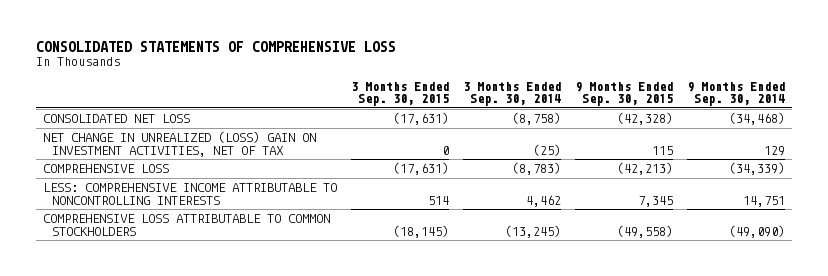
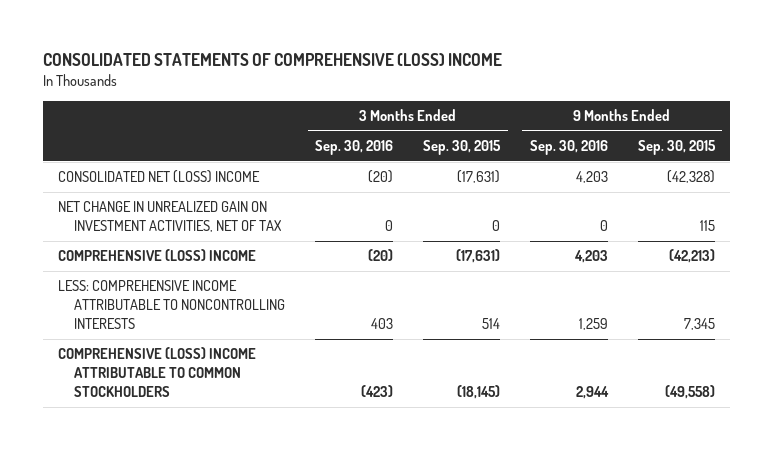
[35,40,396,52] CONSOLIDATED STATEMENTS OF COMPREHENSIVE LOSS -> [43,53,503,67] CONSOLIDATED STATEMENTS OF COMPREHENSIVE (LOSS) INCOME
[462,81,561,107] 3 Months Ended Sep. 30, 2014 -> none
[686,81,785,107] 9 Months Ended Sep. 30, 2014 -> none
none -> [315,139,394,155] Sep. 30, 2016
none -> [529,139,608,155] Sep. 30, 2016
[42,114,190,124] CONSOLIDATED NET LOSS -> [58,170,261,184] CONSOLIDATED NET (LOSS) INCOME
[42,131,316,157] NET CHANGE IN UNREALIZED (LOSS) GAIN ON INVESTMENT ACTIVITIES, NET OF TAX -> [58,201,283,233] NET CHANGE IN UNREALIZED GAIN ON INVESTMENT ACTIVITIES, NET OF TAX
[42,164,169,174] COMPREHENSIVE LOSS -> [58,249,257,262] COMPREHENSIVE (LOSS) INCOME
[42,214,330,236] COMPREHENSIVE LOSS ATTRIBUTABLE TO COMMON STOCKHOLDERS -> [58,347,257,397] COMPREHENSIVE (LOSS) INCOME ATTRIBUTABLE TO COMMON STOCKHOLDERS

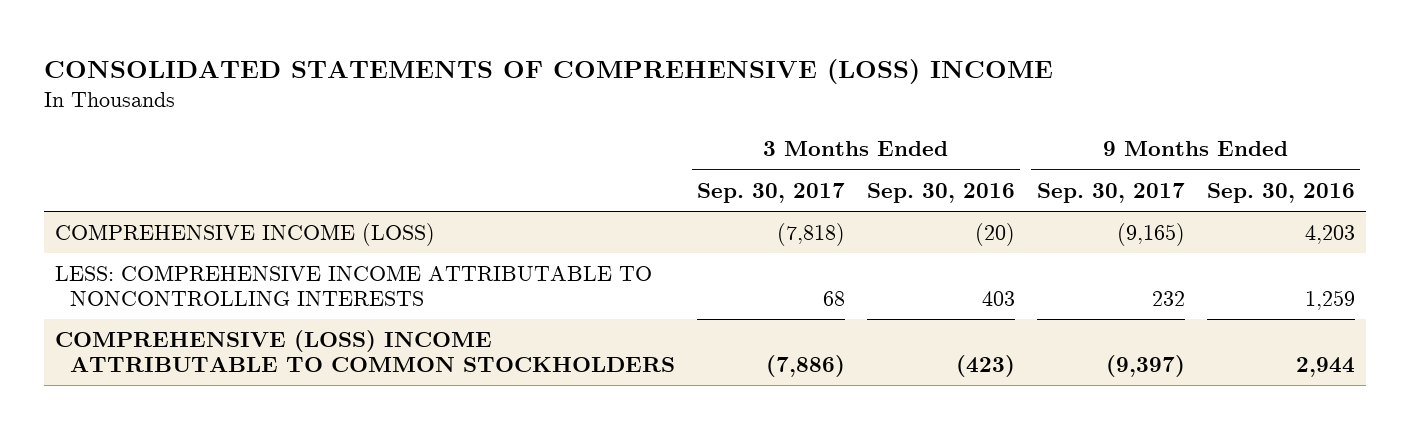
[423,139,502,155] Sep. 30, 2015 -> none
[637,139,716,155] Sep. 30, 2015 -> none
none -> [697,182,846,203] Sep. 30, 2017
none -> [1036,182,1185,203] Sep. 30, 2017
[58,170,261,184] CONSOLIDATED NET (LOSS) INCOME -> none
[58,201,283,233] NET CHANGE IN UNREALIZED GAIN ON INVESTMENT ACTIVITIES, NET OF TAX -> none
[58,249,257,262] COMPREHENSIVE (LOSS) INCOME -> [55,223,436,247] COMPREHENSIVE INCOME (LOSS)

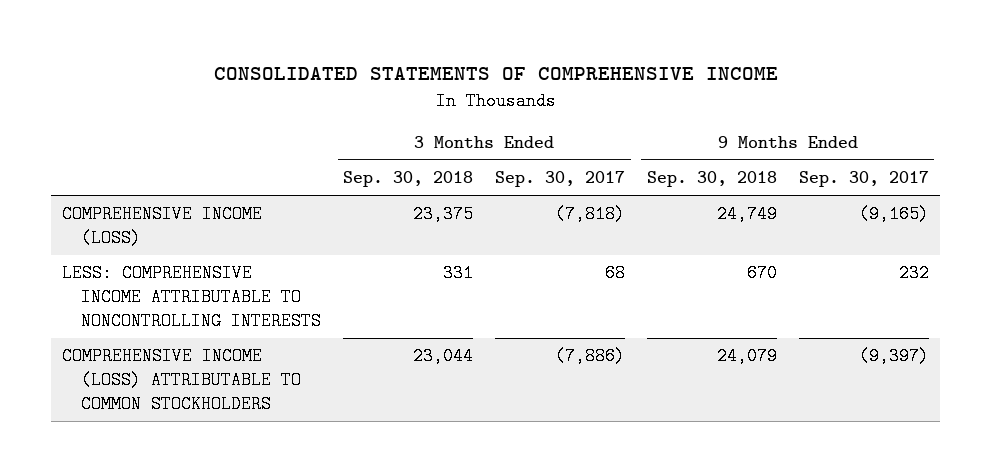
[44,58,1054,84] CONSOLIDATED STATEMENTS OF COMPREHENSIVE (LOSS) INCOME -> [213,67,778,81] CONSOLIDATED STATEMENTS OF COMPREHENSIVE INCOME
[867,182,1016,203] Sep. 30, 2016 -> none
[1206,182,1355,203] Sep. 30, 2016 -> none
none -> [343,171,474,188] Sep. 30, 2018
none -> [646,171,777,188] Sep. 30, 2018
[55,330,676,372] COMPREHENSIVE (LOSS) INCOME ATTRIBUTABLE TO COMMON STOCKHOLDERS -> [62,347,302,414] COMPREHENSIVE INCOME (LOSS) ATTRIBUTABLE TO COMMON STOCKHOLDERS

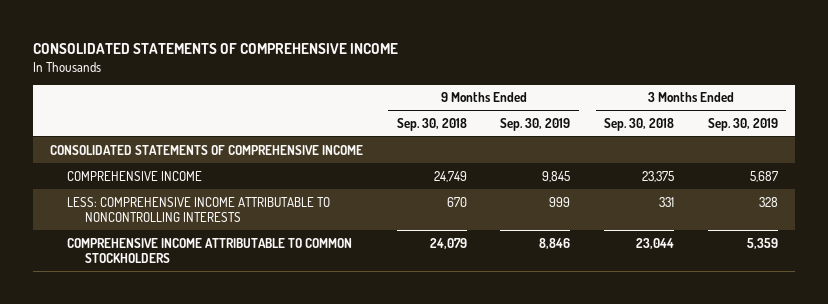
[495,171,626,188] Sep. 30, 2017 -> none
[798,171,929,188] Sep. 30, 2017 -> none
none -> [500,117,571,131] Sep. 30, 2019
none -> [707,117,778,131] Sep. 30, 2019
none -> [50,144,364,155] CONSOLIDATED STATEMENTS OF COMPREHENSIVE INCOME
[62,205,263,248] COMPREHENSIVE INCOME (LOSS) -> [67,170,203,181] COMPREHENSIVE INCOME
[62,347,302,414] COMPREHENSIVE INCOME (LOSS) ATTRIBUTABLE TO COMMON STOCKHOLDERS -> [67,237,353,264] COMPREHENSIVE INCOME ATTRIBUTABLE TO COMMON STOCKHOLDERS

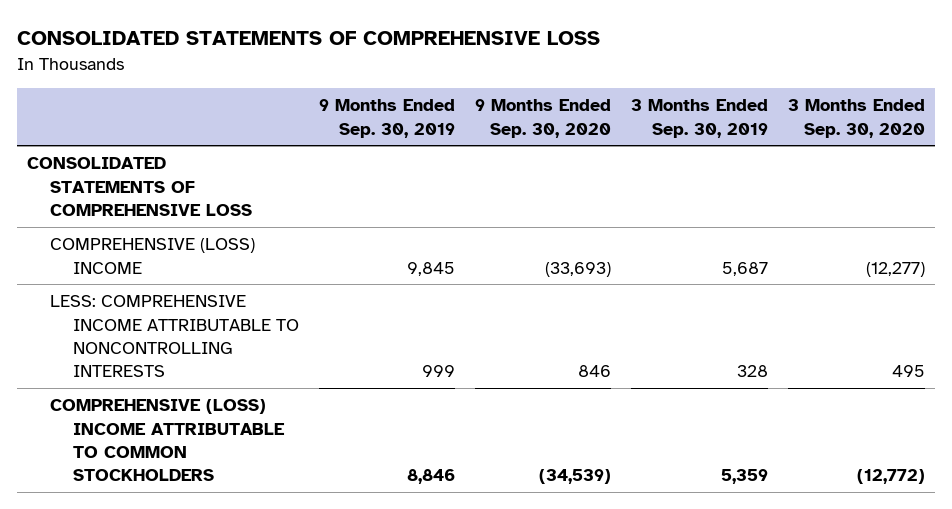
[33,42,399,54] CONSOLIDATED STATEMENTS OF COMPREHENSIVE INCOME -> [17,31,601,46] CONSOLIDATED STATEMENTS OF COMPREHENSIVE LOSS
[396,117,467,131] Sep. 30, 2018 -> none
[604,117,675,131] Sep. 30, 2018 -> none
none -> [474,99,611,138] 9 Months Ended Sep. 30, 2020
none -> [787,99,925,138] 3 Months Ended Sep. 30, 2020
[50,144,364,155] CONSOLIDATED STATEMENTS OF COMPREHENSIVE INCOME -> [27,157,253,216] CONSOLIDATED STATEMENTS OF COMPREHENSIVE LOSS
[67,170,203,181] COMPREHENSIVE INCOME -> [50,238,256,274] COMPREHENSIVE (LOSS) INCOME
[67,237,353,264] COMPREHENSIVE INCOME ATTRIBUTABLE TO COMMON STOCKHOLDERS -> [50,399,286,482] COMPREHENSIVE (LOSS) INCOME ATTRIBUTABLE TO COMMON STOCKHOLDERS

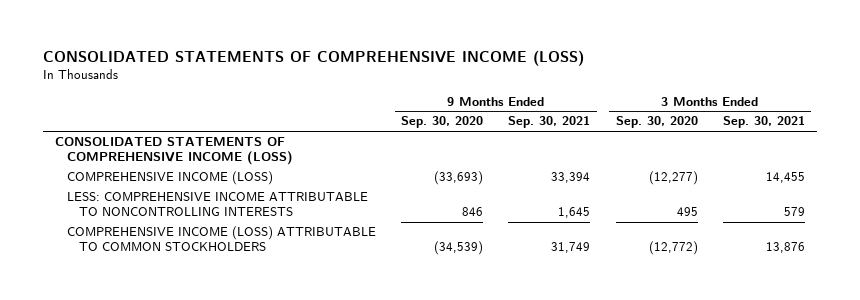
[17,31,601,46] CONSOLIDATED STATEMENTS OF COMPREHENSIVE LOSS -> [42,50,584,67] CONSOLIDATED STATEMENTS OF COMPREHENSIVE INCOME (LOSS)
[319,99,456,138] 9 Months Ended Sep. 30, 2019 -> none
[630,99,768,138] 3 Months Ended Sep. 30, 2019 -> none
none -> [508,116,591,129] Sep. 30, 2021
none -> [722,116,805,129] Sep. 30, 2021
[27,157,253,216] CONSOLIDATED STATEMENTS OF COMPREHENSIVE LOSS -> [55,137,294,166] CONSOLIDATED STATEMENTS OF COMPREHENSIVE INCOME (LOSS)
[50,238,256,274] COMPREHENSIVE (LOSS) INCOME -> [67,171,274,186] COMPREHENSIVE INCOME (LOSS)
[50,399,286,482] COMPREHENSIVE (LOSS) INCOME ATTRIBUTABLE TO COMMON STOCKHOLDERS -> [67,226,377,252] COMPREHENSIVE INCOME (LOSS) ATTRIBUTABLE TO COMMON STOCKHOLDERS

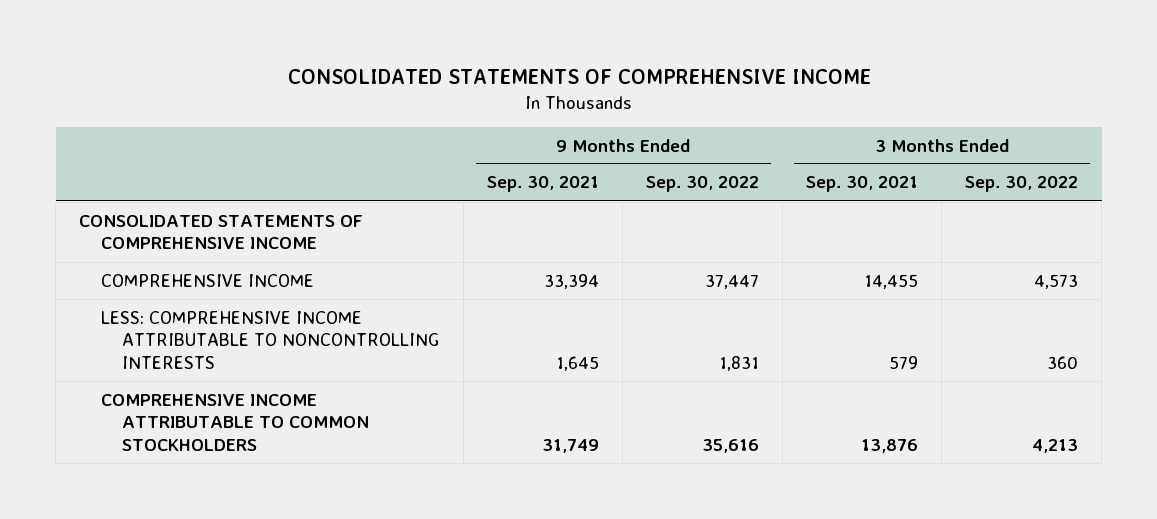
[42,50,584,67] CONSOLIDATED STATEMENTS OF COMPREHENSIVE INCOME (LOSS) -> [287,68,871,84] CONSOLIDATED STATEMENTS OF COMPREHENSIVE INCOME
[401,116,484,129] Sep. 30, 2020 -> none
[615,116,698,129] Sep. 30, 2020 -> none
none -> [646,176,760,193] Sep. 30, 2022
none -> [965,176,1079,193] Sep. 30, 2022
[55,137,294,166] CONSOLIDATED STATEMENTS OF COMPREHENSIVE INCOME (LOSS) -> [79,214,364,250] CONSOLIDATED STATEMENTS OF COMPREHENSIVE INCOME
[67,171,274,186] COMPREHENSIVE INCOME (LOSS) -> [100,273,314,287] COMPREHENSIVE INCOME
[67,226,377,252] COMPREHENSIVE INCOME (LOSS) ATTRIBUTABLE TO COMMON STOCKHOLDERS -> [100,393,370,451] COMPREHENSIVE INCOME ATTRIBUTABLE TO COMMON STOCKHOLDERS

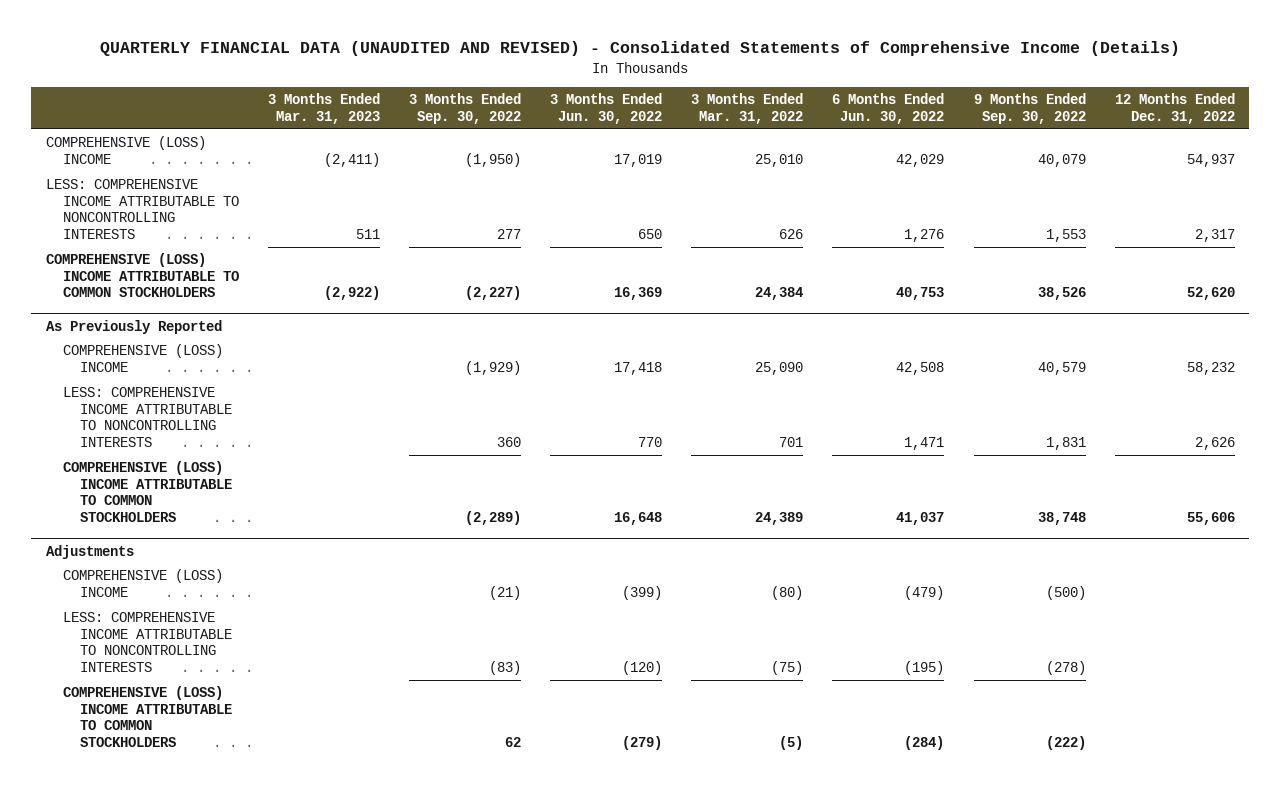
[287,68,871,84] CONSOLIDATED STATEMENTS OF COMPREHENSIVE INCOME -> [100,41,1181,57] QUARTERLY FINANCIAL DATA (UNAUDITED AND REVISED) - Consolidated Statements of Comprehensive Income (Details)
[487,176,600,193] Sep. 30, 2021 -> none
[806,176,919,193] Sep. 30, 2021 -> none
none -> [267,93,380,124] 3 Months Ended Mar. 31, 2023
none -> [550,93,663,124] 3 Months Ended Jun. 30, 2022
none -> [691,93,804,124] 3 Months Ended Mar. 31, 2022
none -> [832,93,945,124] 6 Months Ended Jun. 30, 2022
none -> [1114,93,1235,124] 12 Months Ended Dec. 31, 2022
[79,214,364,250] CONSOLIDATED STATEMENTS OF COMPREHENSIVE INCOME -> none
[100,273,314,287] COMPREHENSIVE INCOME -> [45,136,206,164] COMPREHENSIVE (LOSS) INCOME
[705,273,760,289] 37,447 -> [1037,153,1086,167] 40,079
[1034,273,1079,289] 4,573 -> [465,152,522,167] (1,950)
none -> [45,179,239,239] LESS: COMPREHENSIVE INCOME ATTRIBUTABLE TO NONCONTROLLING INTERESTS
none -> [45,253,239,298] COMPREHENSIVE (LOSS) INCOME ATTRIBUTABLE TO COMMON STOCKHOLDERS
none -> [45,319,222,334] As Previously Reported
none -> [62,344,223,372] COMPREHENSIVE (LOSS) INCOME
[100,393,370,451] COMPREHENSIVE INCOME ATTRIBUTABLE TO COMMON STOCKHOLDERS -> [62,461,232,522] COMPREHENSIVE (LOSS) INCOME ATTRIBUTABLE TO COMMON STOCKHOLDERS
[702,438,760,453] 35,616 -> [1037,511,1086,525] 38,748
[1032,438,1079,453] 4,213 -> [465,510,522,525] (2,289)
none -> [45,544,134,559] Adjustments
none -> [62,569,223,597] COMPREHENSIVE (LOSS) INCOME
none -> [62,612,232,672] LESS: COMPREHENSIVE INCOME ATTRIBUTABLE TO NONCONTROLLING INTERESTS
none -> [62,686,232,747] COMPREHENSIVE (LOSS) INCOME ATTRIBUTABLE TO COMMON STOCKHOLDERS

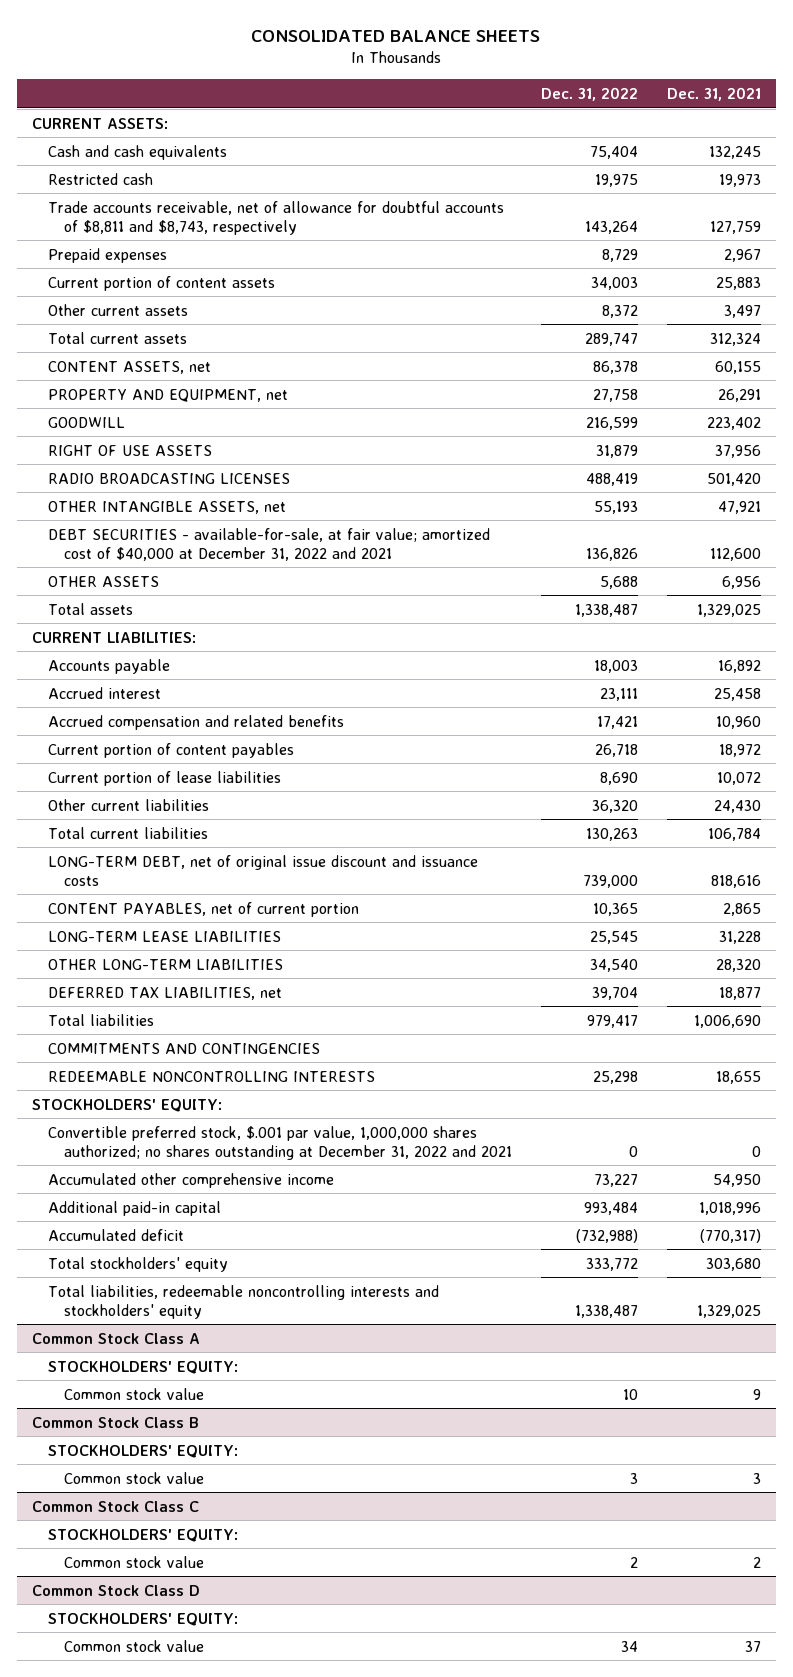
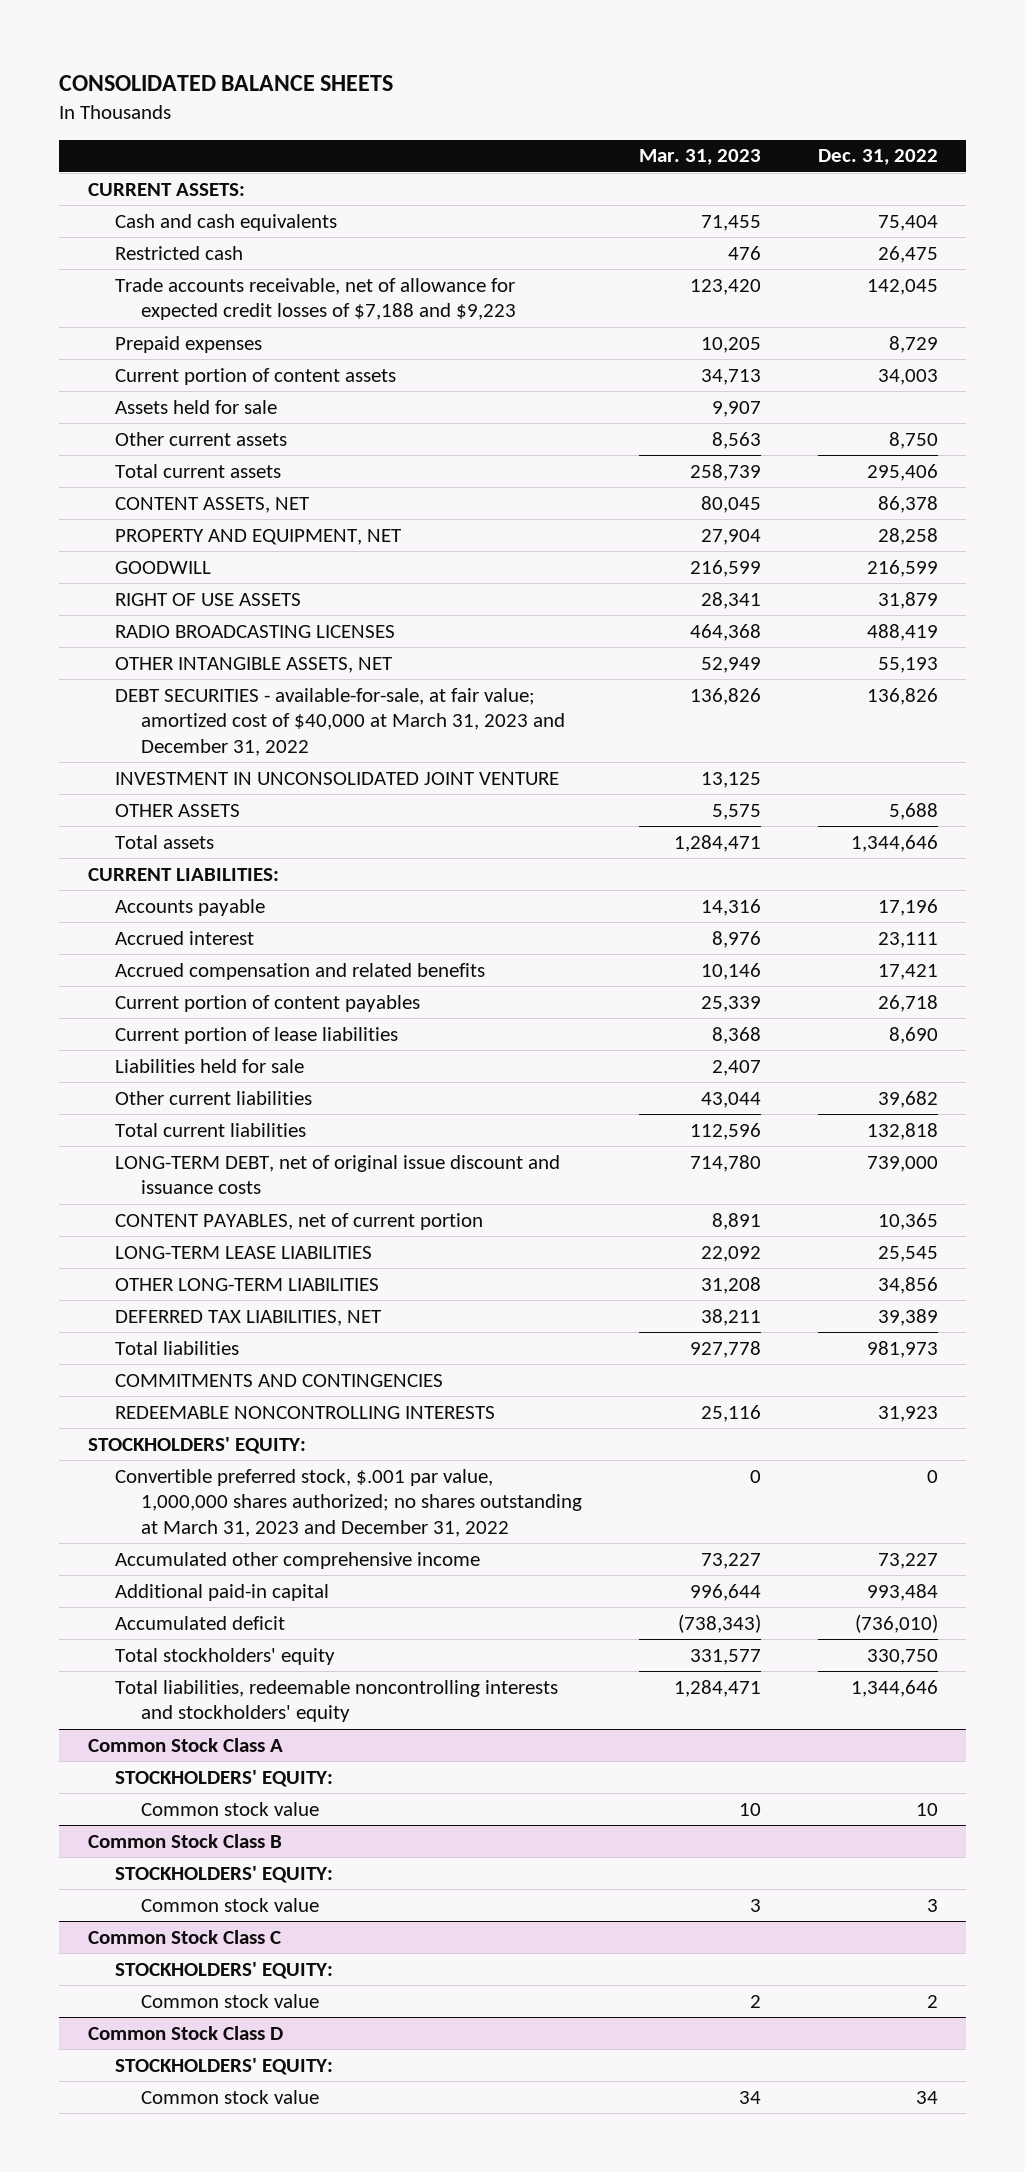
[667,86,762,101] Dec. 31, 2021 -> none
none -> [638,149,761,166] Mar. 31, 2023
[595,173,639,187] 19,975 -> [877,245,938,263] 26,475
[48,200,505,235] Trade accounts receivable, net of allowance for doubtful accounts of $8,811 and $8,743, respectively -> [114,277,517,321] Trade accounts receivable, net of allowance for expected credit losses of $7,188 and $9,223
[585,220,639,234] 143,264 -> [866,278,938,295] 142,045
none -> [114,399,277,414] Assets held for sale
[602,304,639,318] 8,372 -> [888,431,938,449] 8,750
[585,332,639,346] 289,747 -> [866,463,938,481] 295,406
[48,360,212,374] CONTENT ASSETS, net -> [114,496,309,513] CONTENT ASSETS, NET
[48,388,289,402] PROPERTY AND EQUIPMENT, net -> [114,528,401,545] PROPERTY AND EQUIPMENT, NET
[593,388,639,402] 27,758 -> [877,527,938,545] 28,258
[48,500,287,514] OTHER INTANGIBLE ASSETS, net -> [114,656,392,673] OTHER INTANGIBLE ASSETS, NET
[48,527,491,561] DEBT SECURITIES - available-for-sale, at fair value; amortized cost of $40,000 at December 31, 2022 and 2021 -> [114,687,566,756] DEBT SECURITIES - available-for-sale, at fair value; amortized cost of $40,000 at March 31, 2023 and December 31, 2022
none -> [114,771,559,785] INVESTMENT IN UNCONSOLIDATED JOINT VENTURE
[575,603,639,617] 1,338,487 -> [850,834,938,852] 1,344,646
[594,659,639,673] 18,003 -> [877,898,938,916] 17,196
none -> [114,1058,304,1073] Liabilities held for sale
[592,799,639,813] 36,320 -> [877,1090,938,1108] 39,682
[586,827,639,841] 130,263 -> [866,1122,938,1140] 132,818
[590,958,639,972] 34,540 -> [877,1276,938,1294] 34,856
[48,986,283,1000] DEFERRED TAX LIABILITIES, net -> [114,1309,381,1326] DEFERRED TAX LIABILITIES, NET
[592,986,639,1000] 39,704 -> [877,1308,938,1326] 39,389
[587,1014,639,1028] 979,417 -> [866,1340,938,1358] 981,973
[593,1070,639,1084] 25,298 -> [877,1405,938,1422] 31,923
[48,1125,513,1160] Convertible preferred stock, $.001 par value, 1,000,000 shares authorized; no shares outstanding at December 31, 2022 and 2021 -> [114,1468,583,1537] Convertible preferred stock, $.001 par value, 1,000,000 shares authorized; no shares outstanding at March 31, 2023 and December 31, 2022
[576,1228,639,1243] (732,988) -> [854,1613,938,1633] (736,010)
[586,1257,639,1271] 333,772 -> [866,1648,938,1665] 330,750
[575,1304,639,1318] 1,338,487 -> [850,1679,938,1697] 1,344,646

